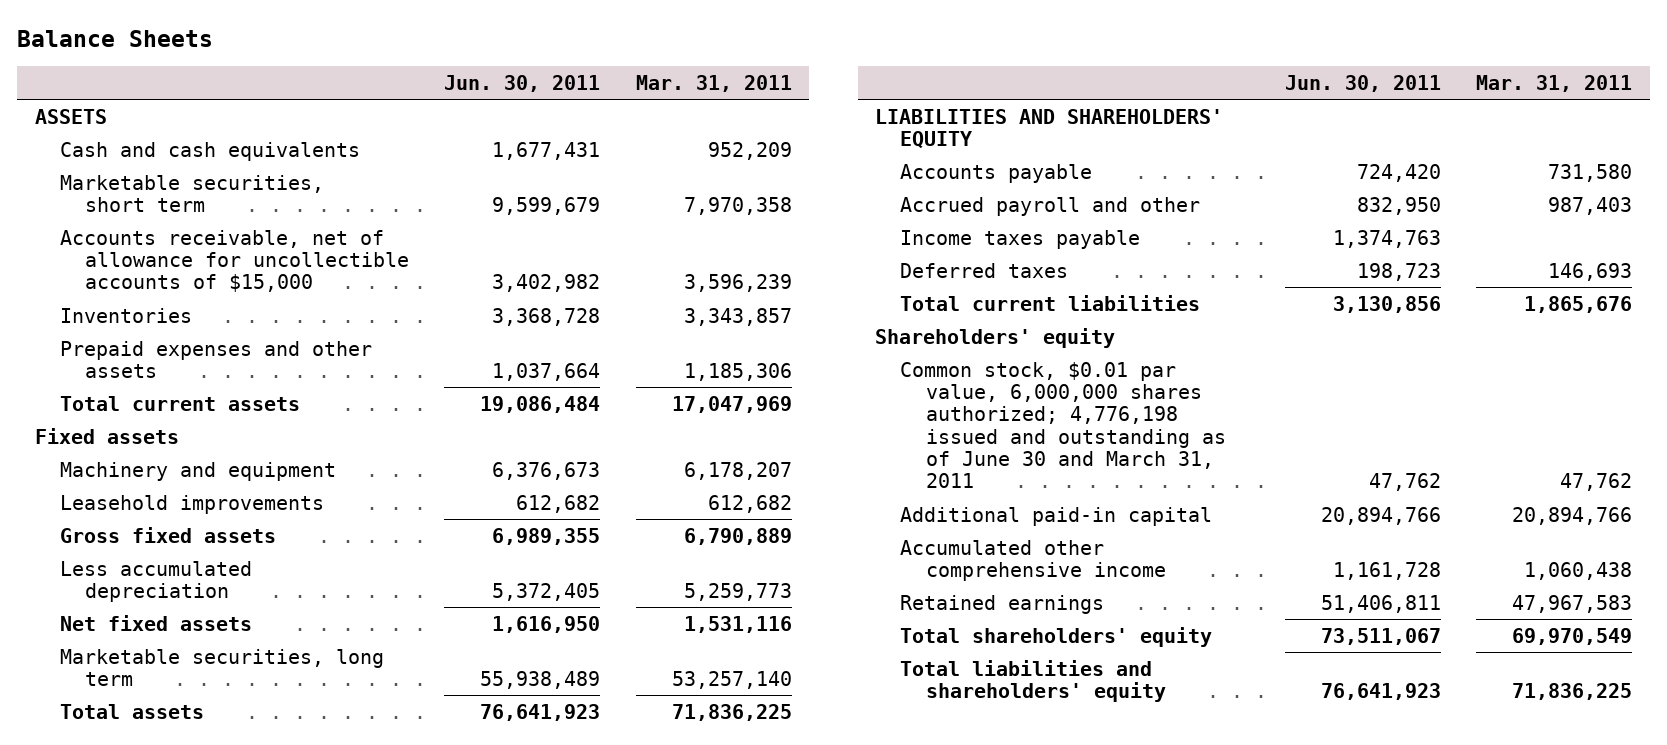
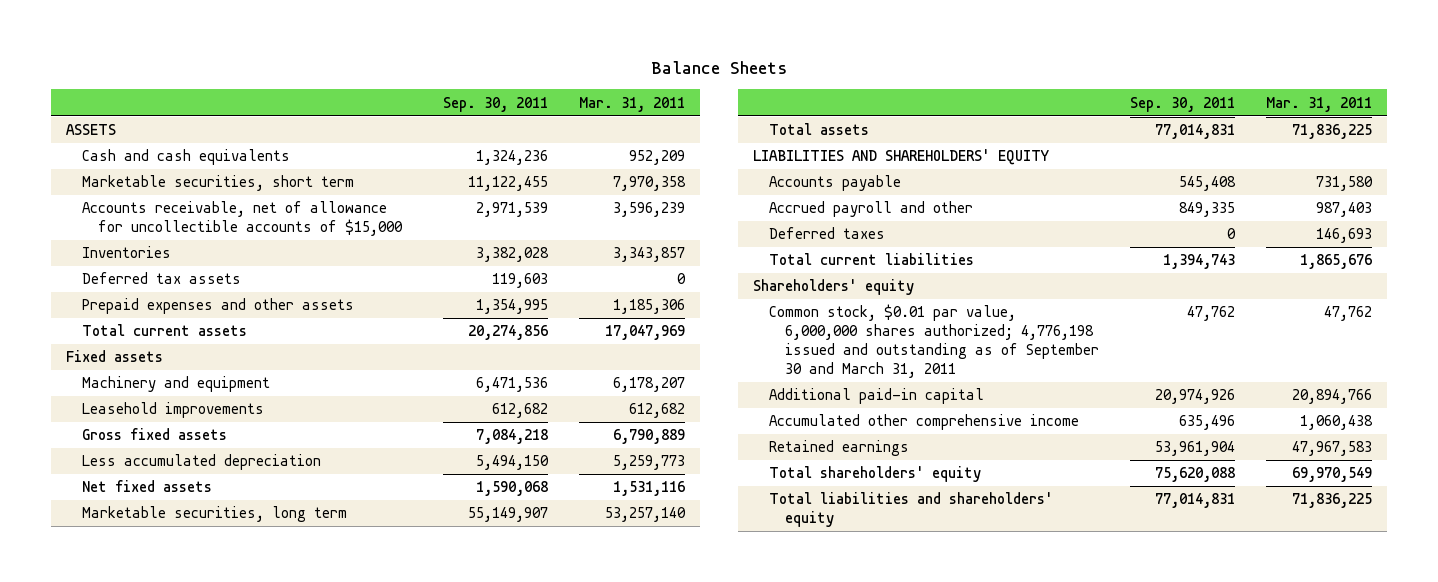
[444,75,601,93] Jun. 30, 2011 -> none
none -> [442,96,548,112] Sep. 30, 2011
none -> [82,272,242,285] Deferred tax assets
[900,229,1141,249] Income taxes payable -> none
[900,361,1226,489] Common stock, $0.01 par value, 6,000,000 shares authorized; 4,776,198 issued and outstanding as of June 30 and March 31, 2011 -> [769,304,1100,379] Common stock, $0.01 par value, 6,000,000 shares authorized; 4,776,198 issued and outstanding as of September 30 and March 31, 2011

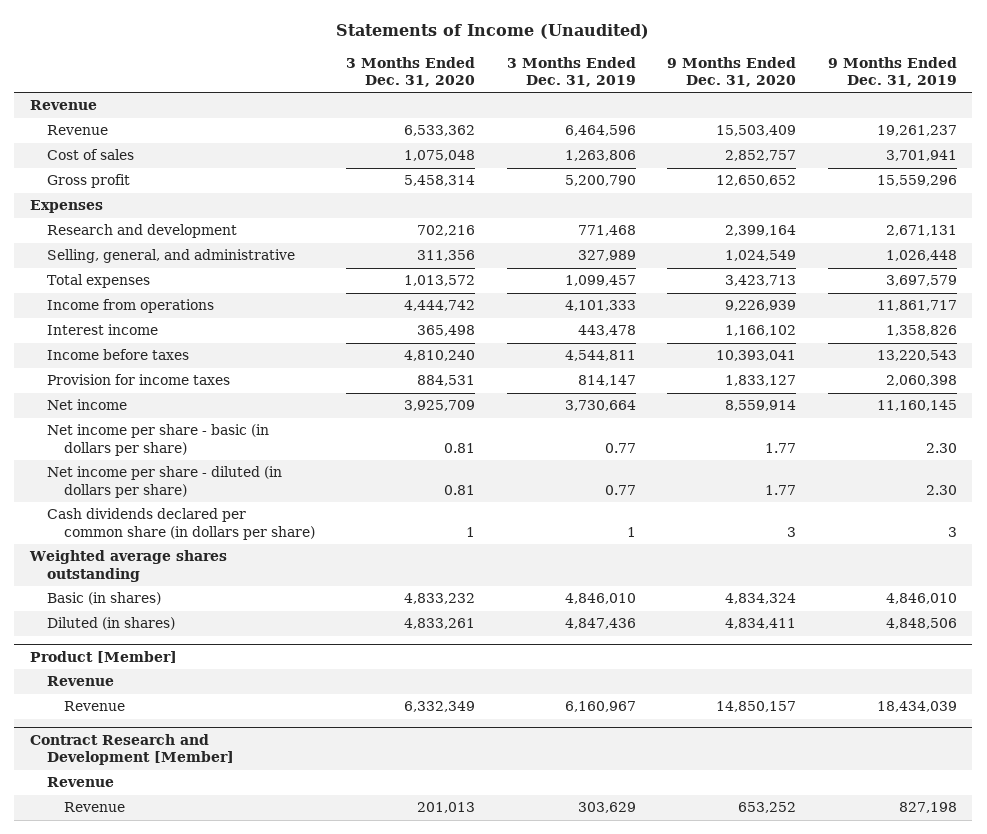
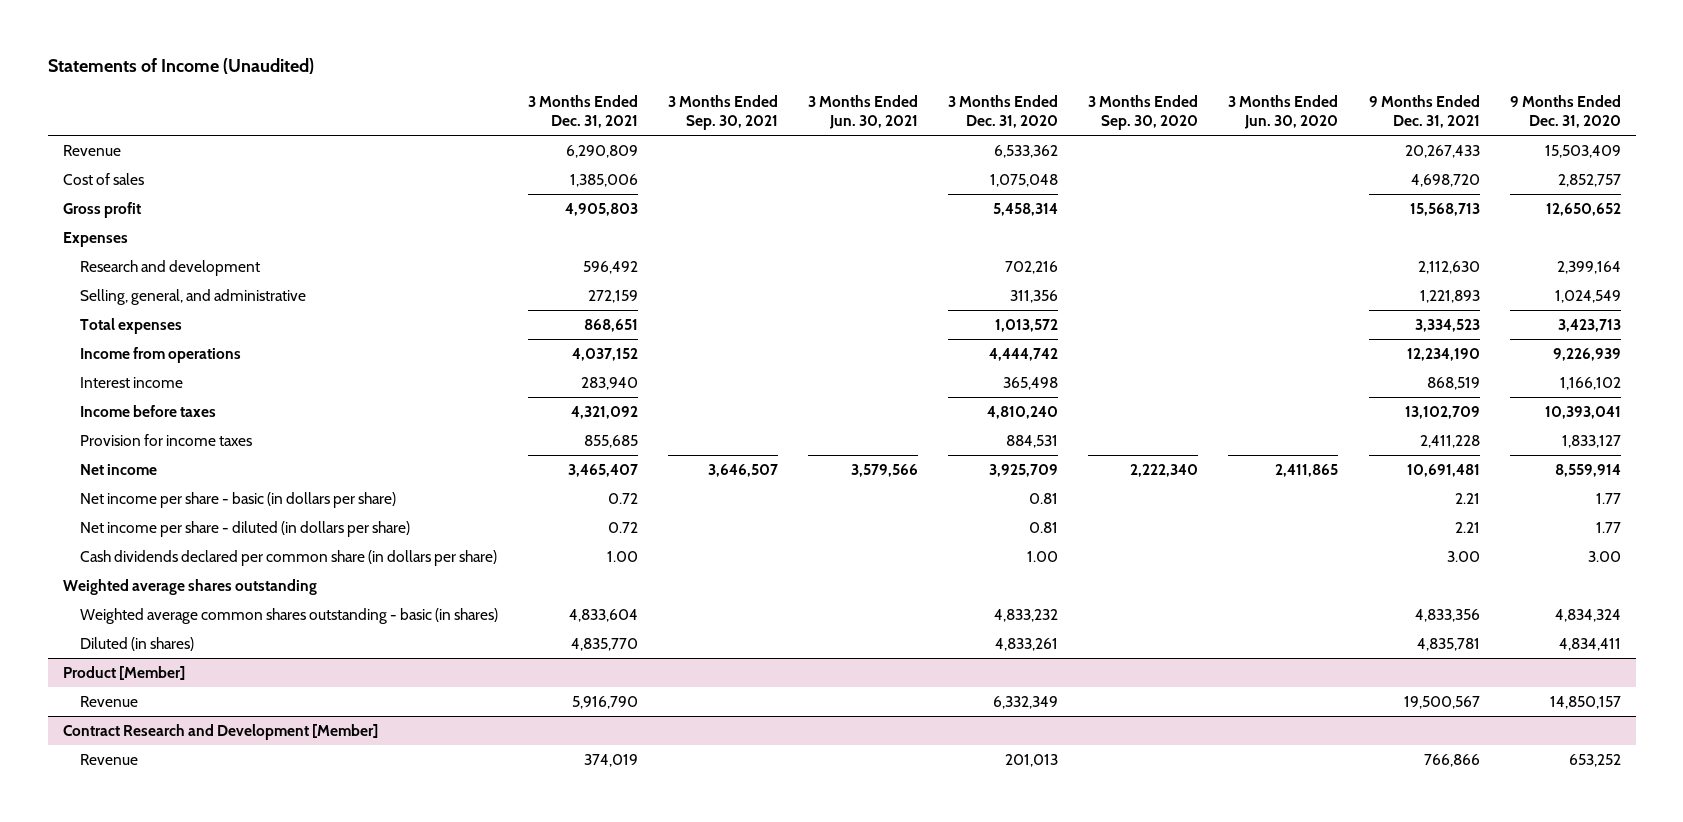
[506,56,636,87] 3 Months Ended Dec. 31, 2019 -> none
[827,56,957,87] 9 Months Ended Dec. 31, 2019 -> none
none -> [527,95,638,129] 3 Months Ended Dec. 31, 2021
none -> [667,95,778,131] 3 Months Ended Sep. 30, 2021
none -> [807,95,918,130] 3 Months Ended Jun. 30, 2021
none -> [1088,95,1199,131] 3 Months Ended Sep. 30, 2020
none -> [1228,95,1339,130] 3 Months Ended Jun. 30, 2020
none -> [1368,95,1480,129] 9 Months Ended Dec. 31, 2021
[29,100,97,111] Revenue -> none
[466,526,476,537] 1 -> [1027,550,1059,562] 1.00
[787,526,797,537] 3 -> [1587,550,1621,562] 3.00
[46,592,161,606] Basic (in shares) -> [79,607,498,624] Weighted average common shares outstanding - basic (in shares)
[46,676,114,687] Revenue -> none
[46,777,114,788] Revenue -> none

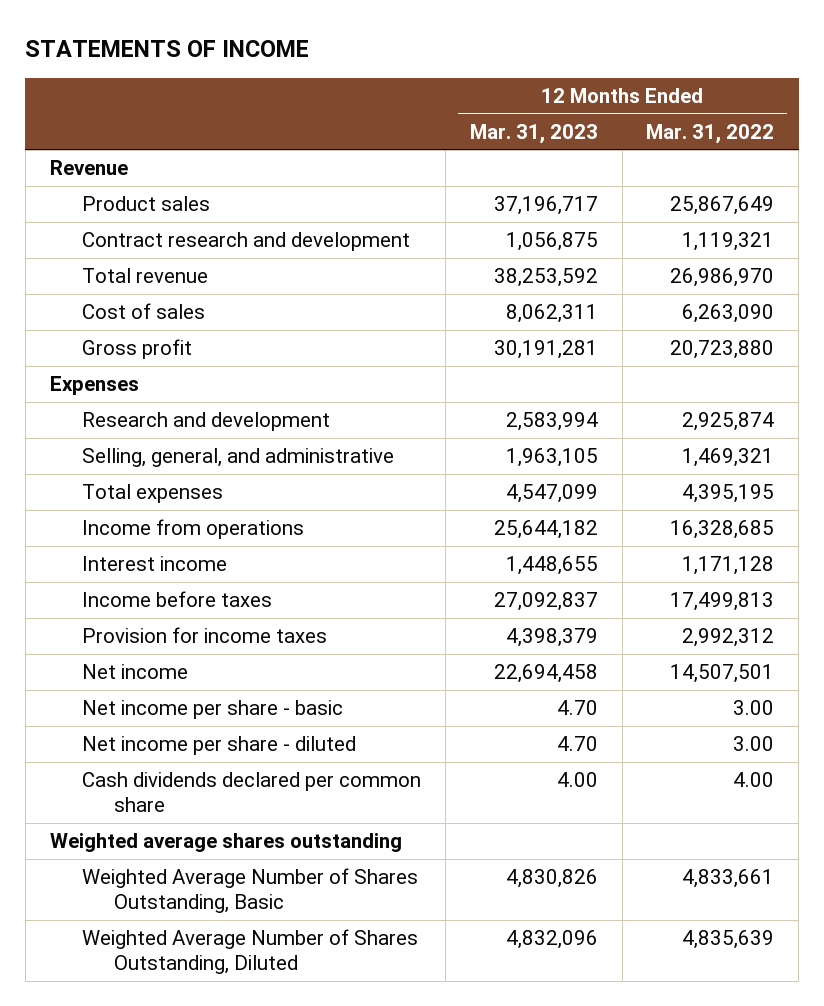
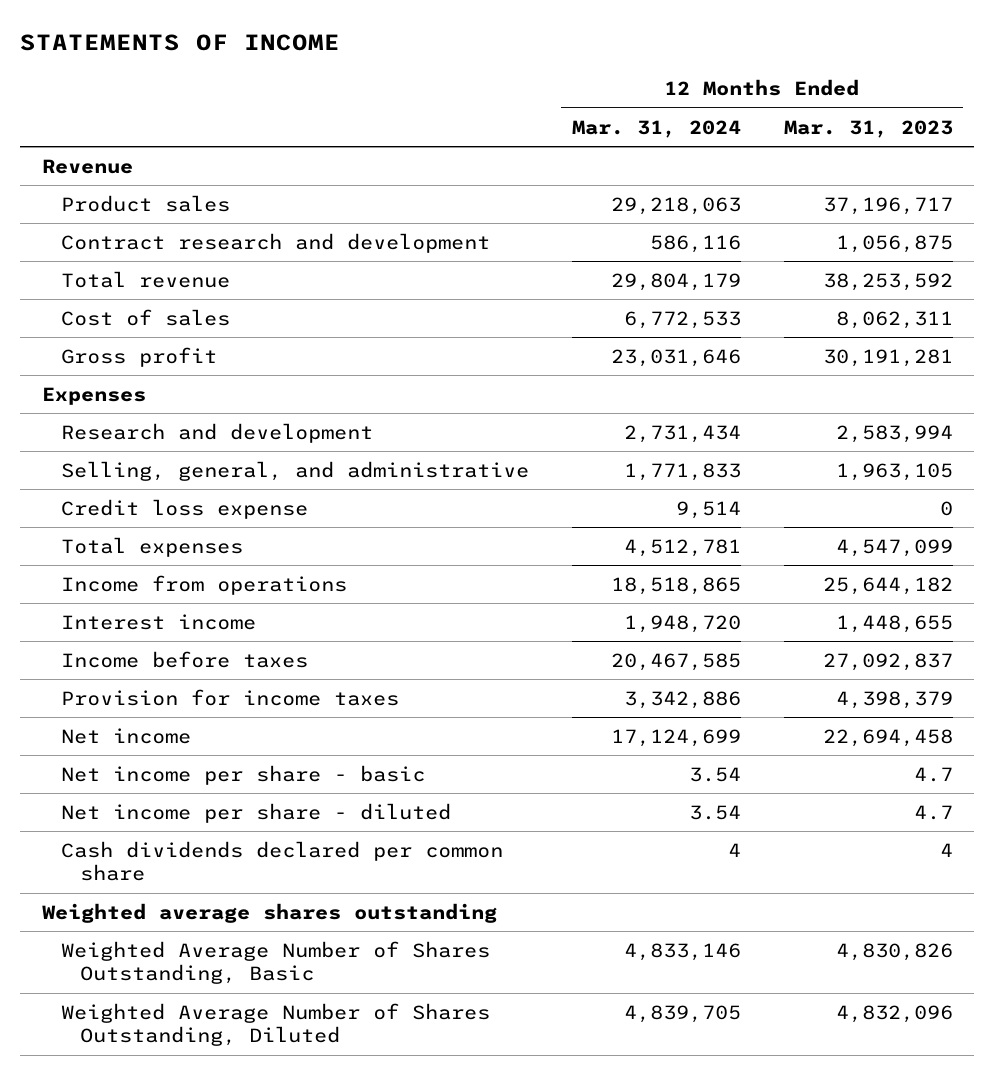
[646,123,775,144] Mar. 31, 2022 -> none
none -> [571,119,741,138] Mar. 31, 2024
none -> [60,498,308,519] Credit loss expense
[556,700,598,716] 4.70 -> [913,766,953,782] 4.7
[556,736,598,752] 4.70 -> [913,804,953,820] 4.7
[556,772,598,788] 4.00 -> [939,842,953,857] 4

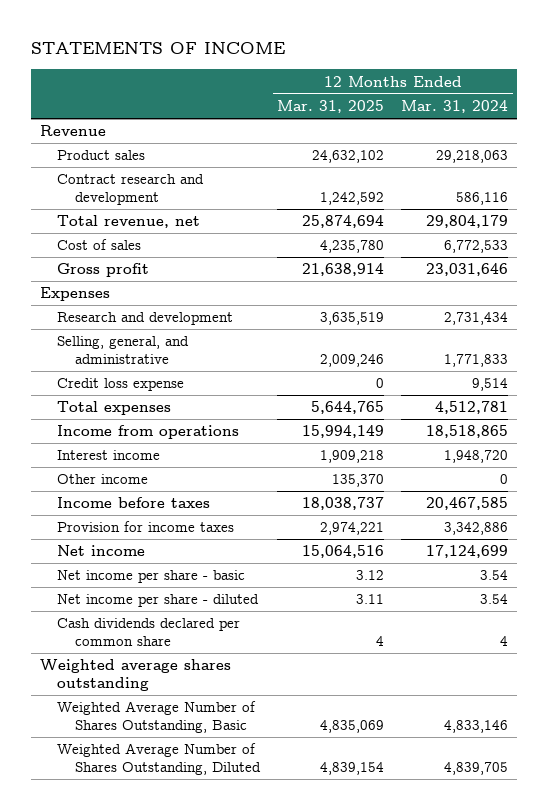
[783,119,953,138] Mar. 31, 2023 -> none
none -> [277,100,385,114] Mar. 31, 2025
[60,270,230,288] Total revenue -> [57,215,201,229] Total revenue, net
none -> [57,474,149,485] Other income

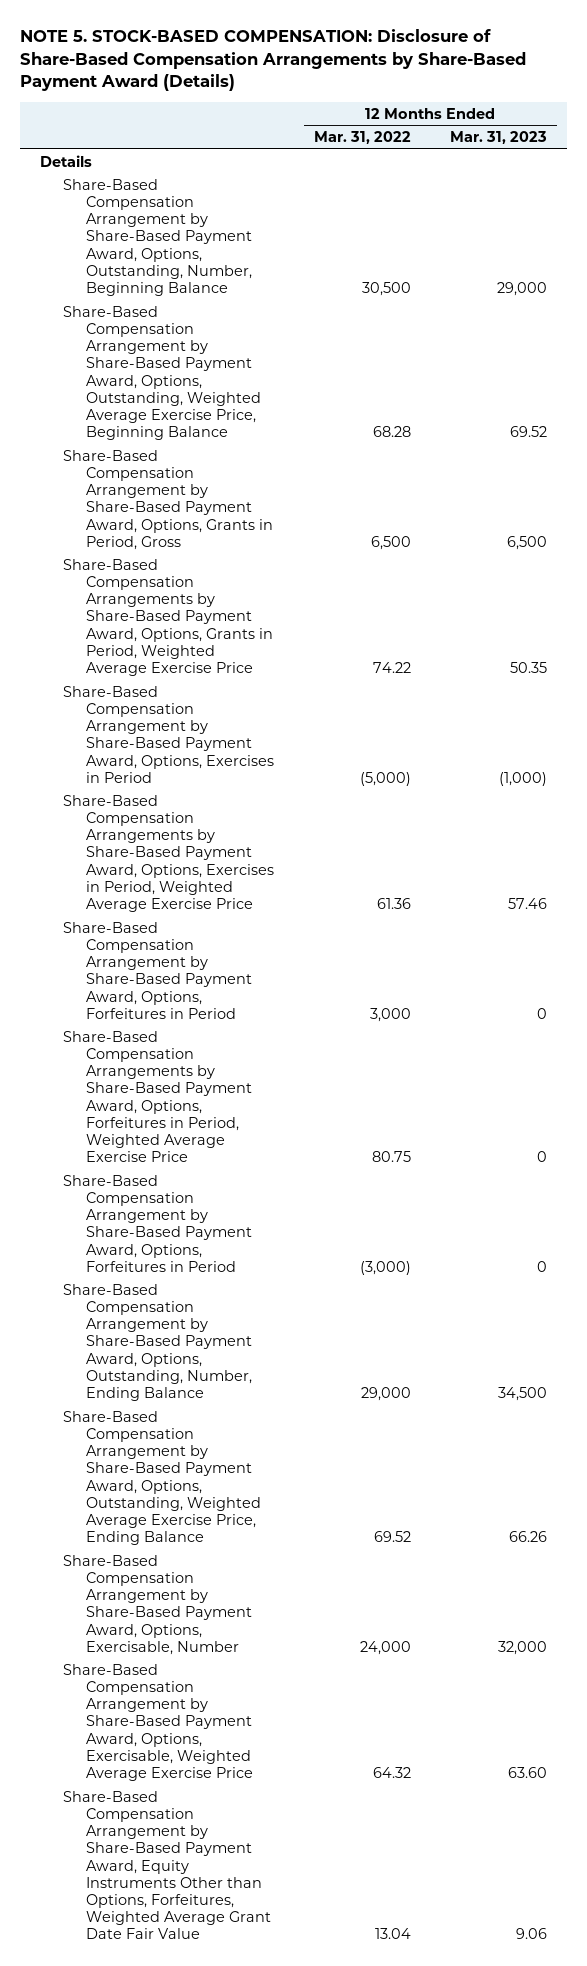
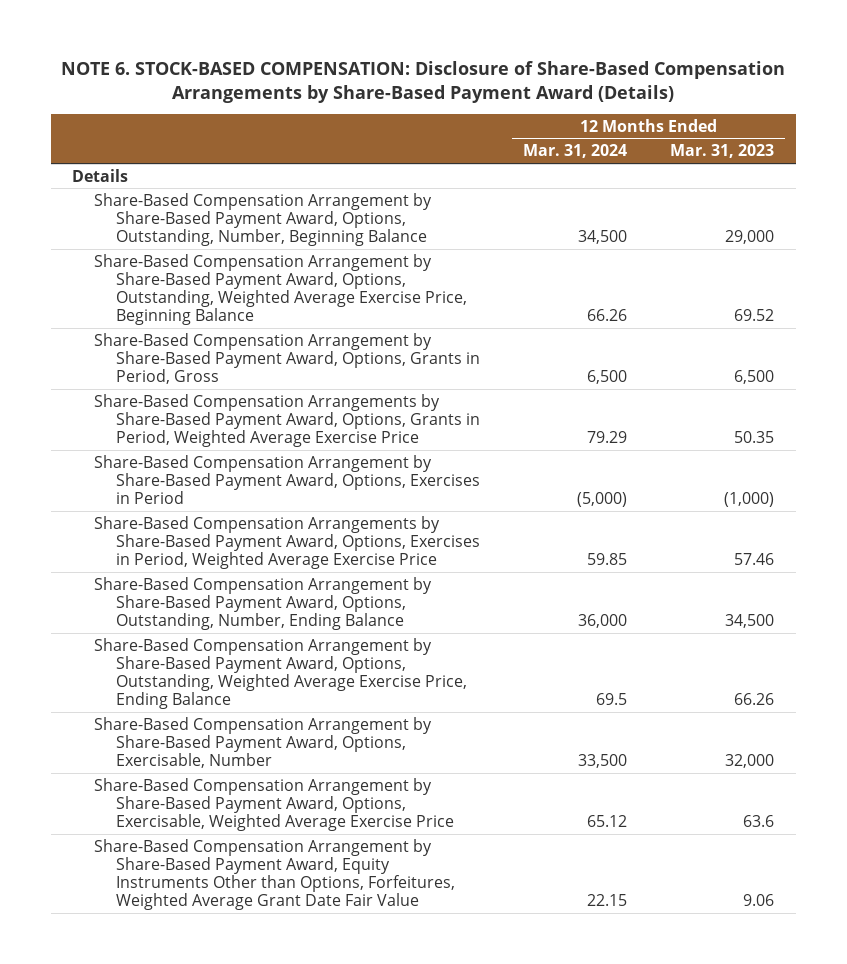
[19,29,526,92] NOTE 5. STOCK-BASED COMPENSATION: Disclosure of Share-Based Compensation Arrangements by Share-Based Payment Award (Details) -> [61,60,786,103] NOTE 6. STOCK-BASED COMPENSATION: Disclosure of Share-Based Compensation Arrangements by Share-Based Payment Award (Details)
[313,131,411,145] Mar. 31, 2022 -> none
none -> [523,144,628,159] Mar. 31, 2024
[62,921,252,1019] Share-Based Compensation Arrangement by Share-Based Payment Award, Options, Forfeitures in Period -> none
[62,1030,252,1163] Share-Based Compensation Arrangements by Share-Based Payment Award, Options, Forfeitures in Period, Weighted Average Exercise Price -> none
[62,1174,252,1272] Share-Based Compensation Arrangement by Share-Based Payment Award, Options, Forfeitures in Period -> none
[508,1766,548,1778] 63.60 -> [743,815,775,828] 63.6

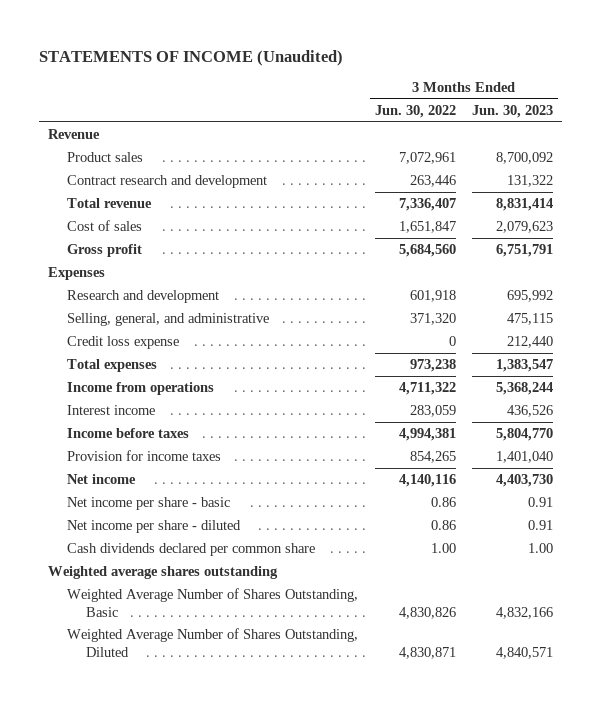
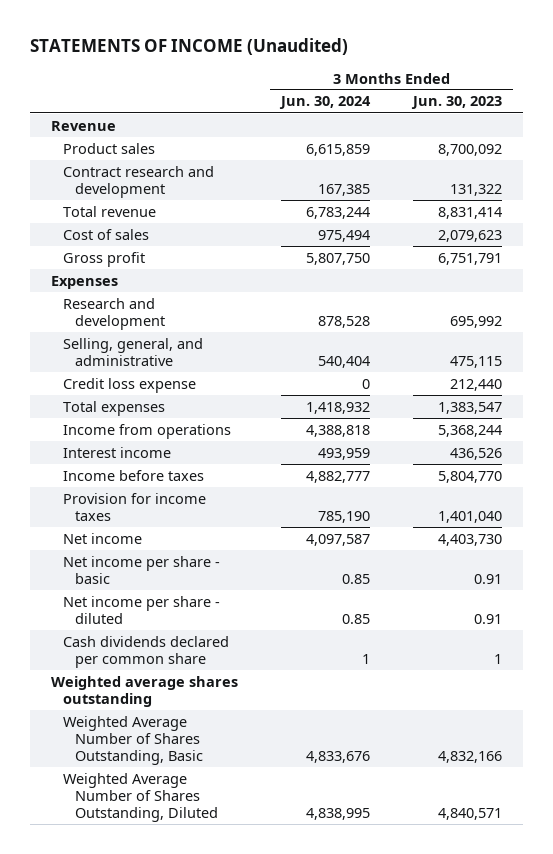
[374,104,456,118] Jun. 30, 2022 -> none
none -> [279,96,372,110] Jun. 30, 2024
[528,543,554,554] 1.00 -> [494,653,503,664] 1

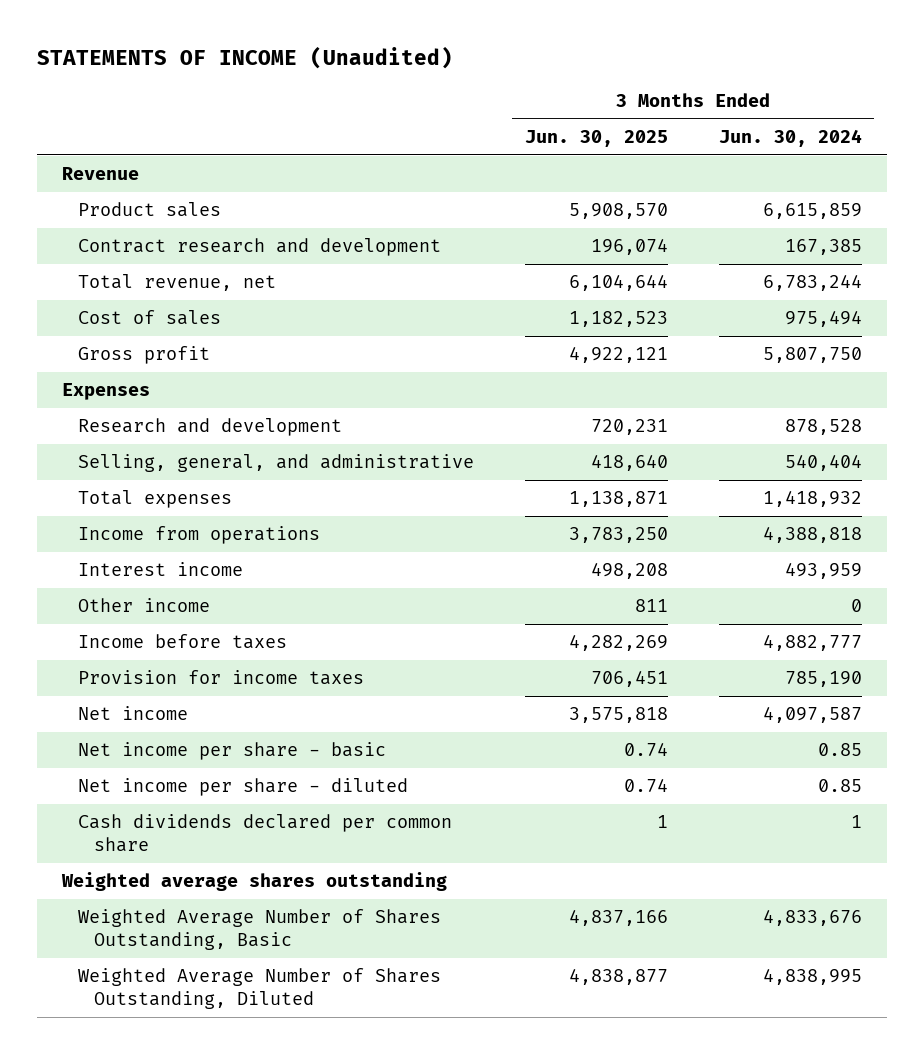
[411,96,503,110] Jun. 30, 2023 -> none
none -> [524,129,668,147] Jun. 30, 2025
[63,205,157,217] Total revenue -> [78,274,277,292] Total revenue, net
[63,377,197,393] Credit loss expense -> none
none -> [78,598,211,613] Other income

